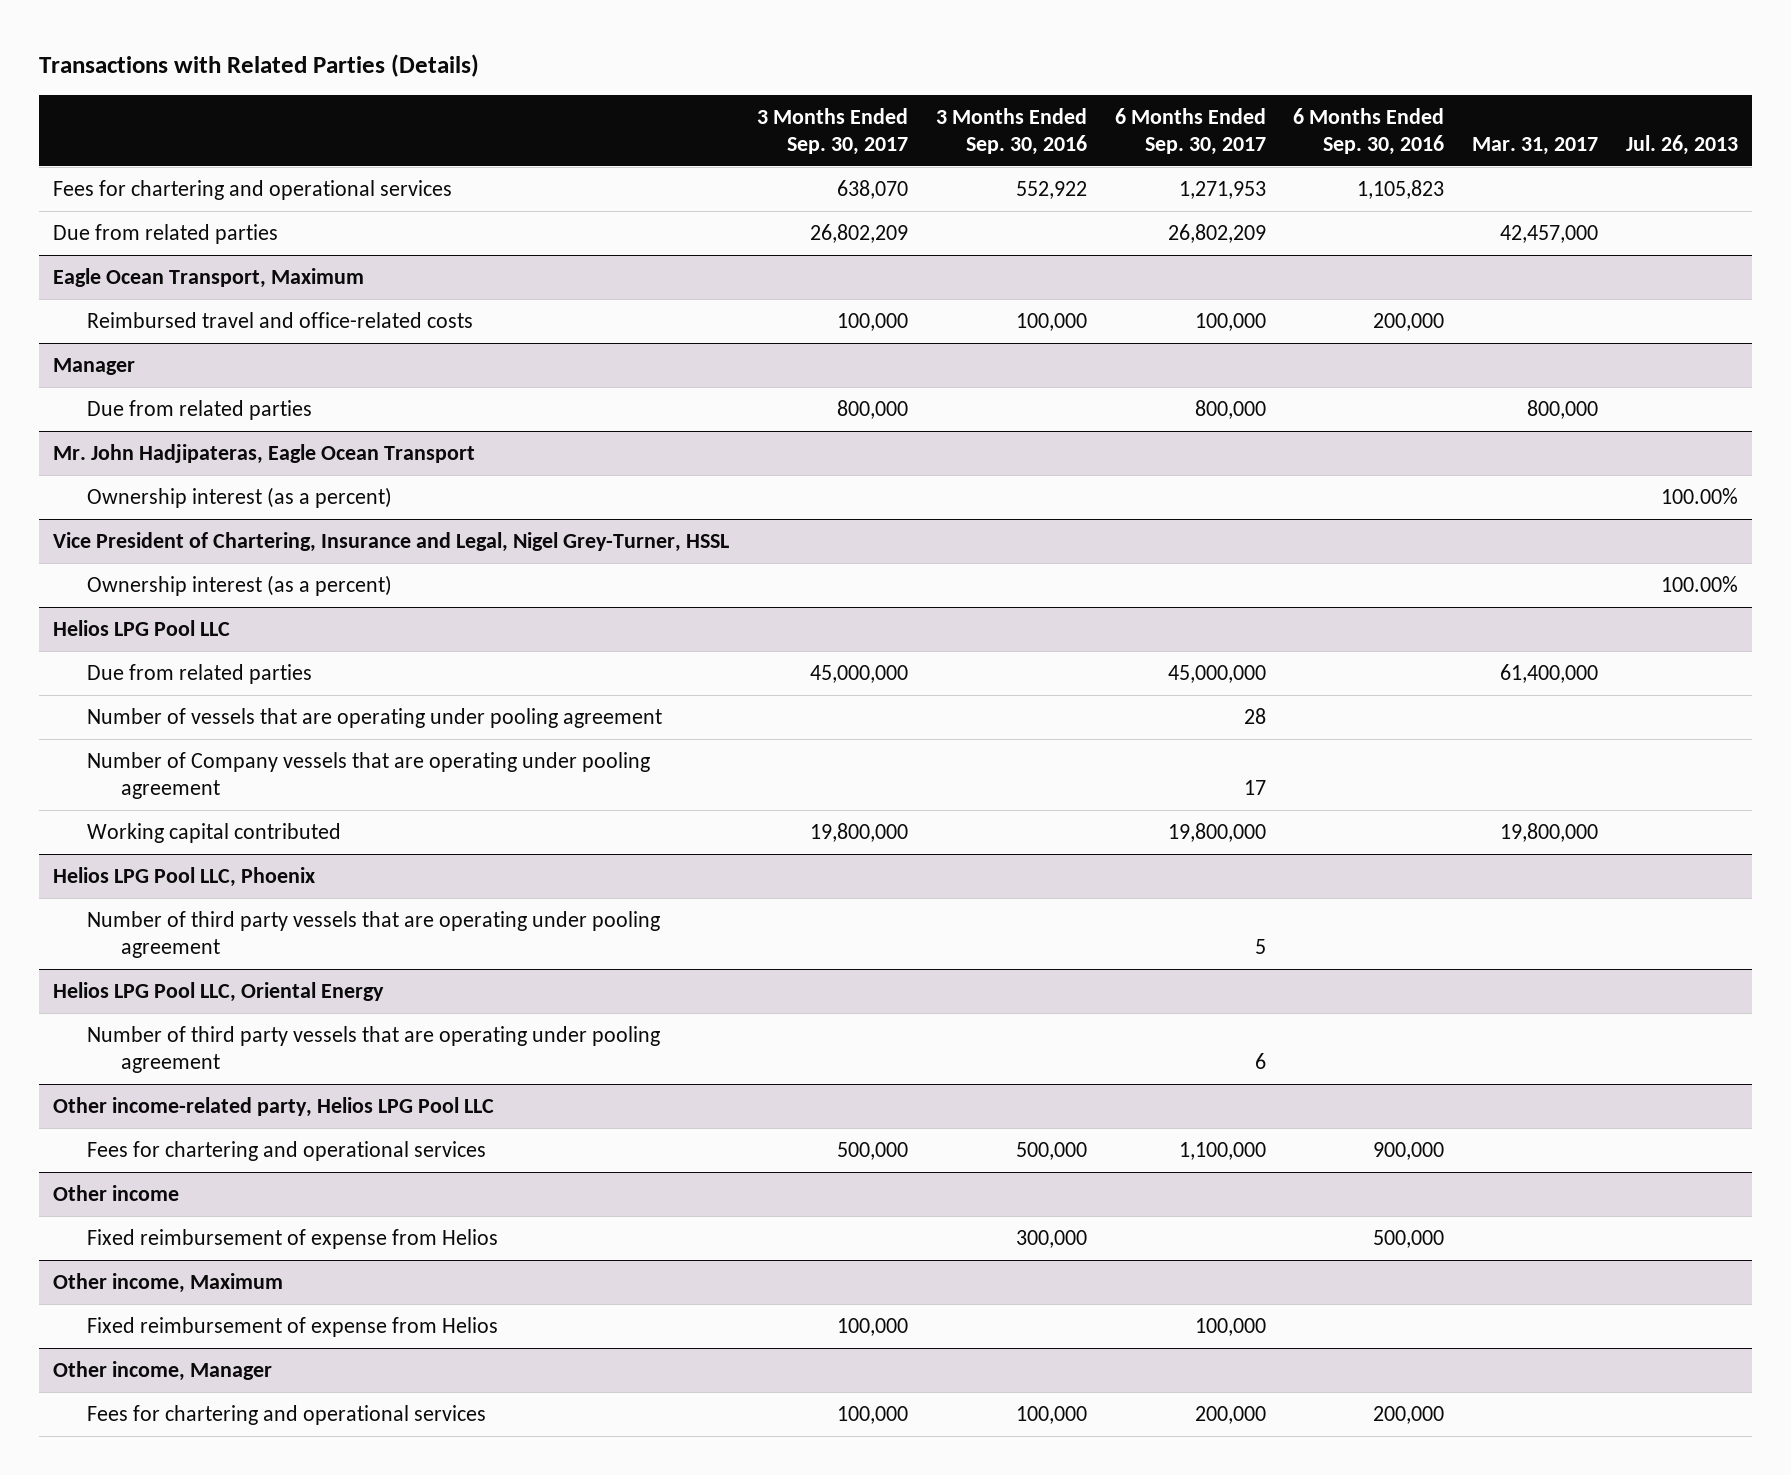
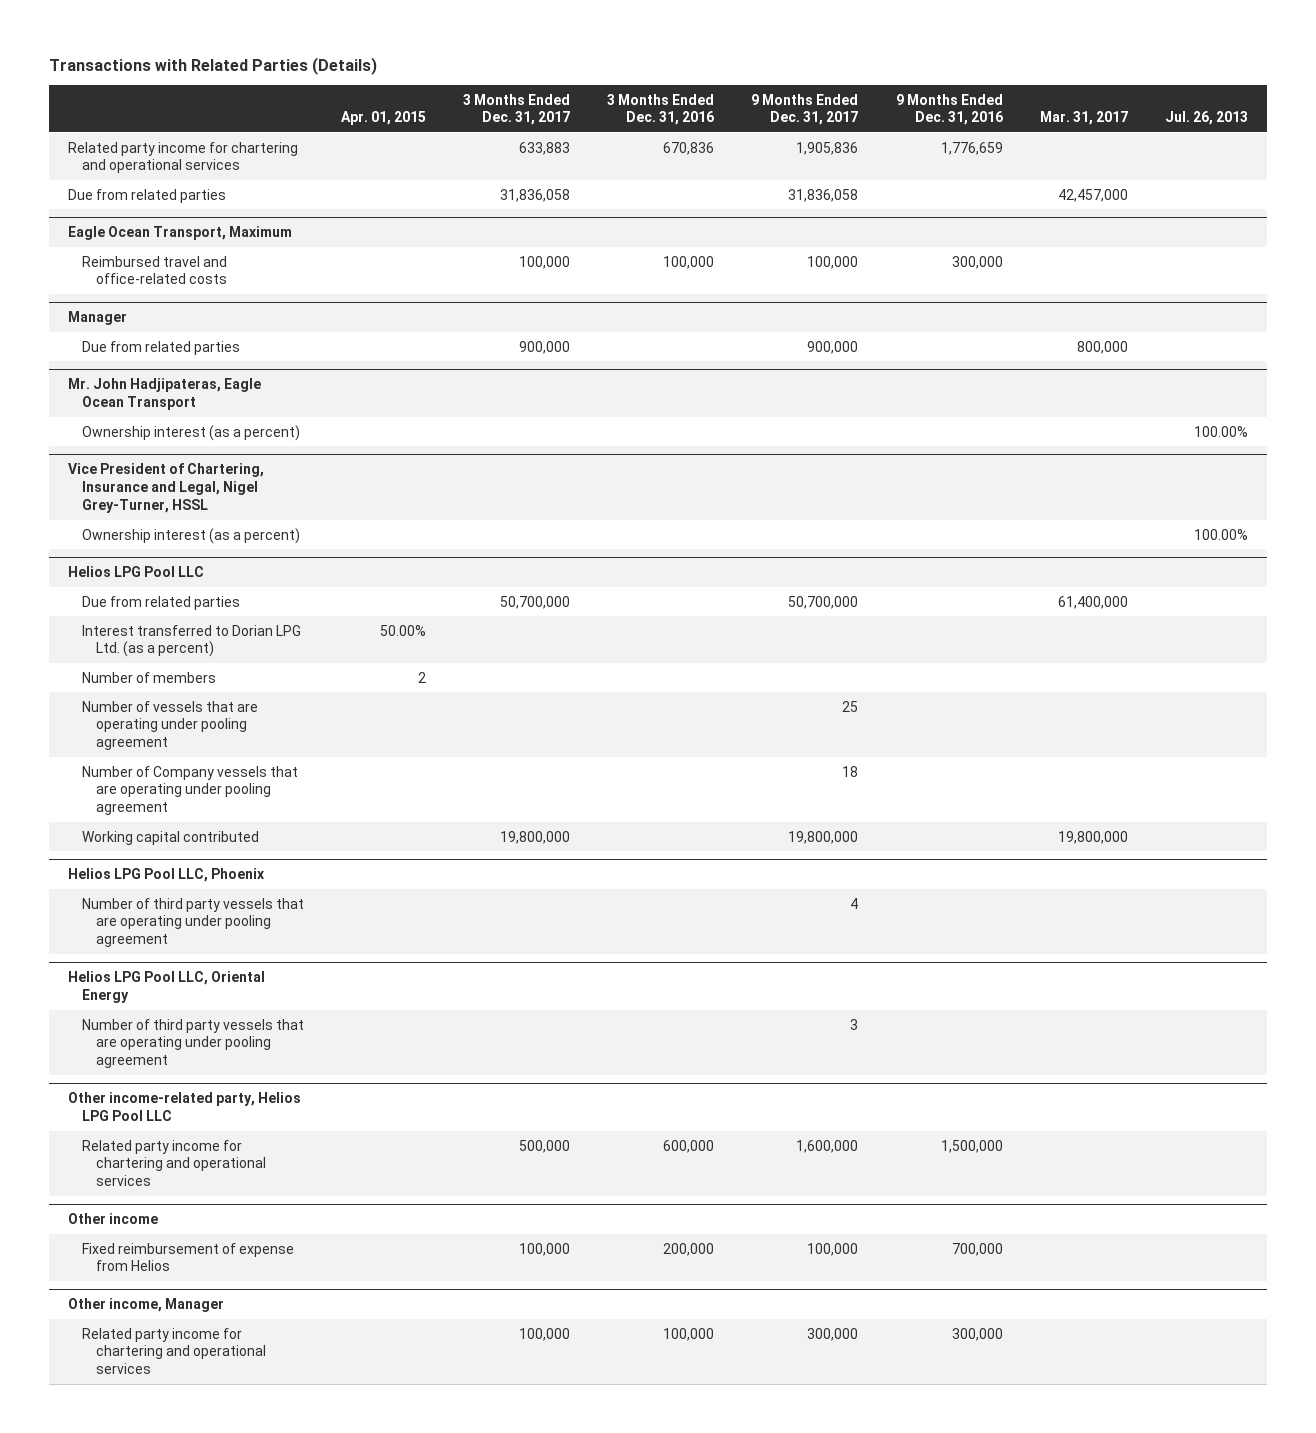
[757,107,909,156] 3 Months Ended Sep. 30, 2017 -> none
[935,107,1087,156] 3 Months Ended Sep. 30, 2016 -> none
[1114,107,1266,156] 6 Months Ended Sep. 30, 2017 -> none
[1293,107,1445,156] 6 Months Ended Sep. 30, 2016 -> none
none -> [340,111,426,126] Apr. 01, 2015
none -> [463,93,571,126] 3 Months Ended Dec. 31, 2017
none -> [607,93,715,126] 3 Months Ended Dec. 31, 2016
none -> [751,93,859,126] 9 Months Ended Dec. 31, 2017
none -> [895,93,1003,126] 9 Months Ended Dec. 31, 2016
[53,179,453,200] Fees for chartering and operational services -> [67,141,298,174] Related party income for chartering and operational services
none -> [81,624,301,658] Interest transferred to Dorian LPG Ltd. (as a percent)
none -> [81,671,216,683] Number of members
[87,1140,487,1161] Fees for chartering and operational services -> [81,1139,266,1187] Related party income for chartering and operational services
[53,1272,284,1293] Other income, Maximum -> none
[87,1316,499,1337] Fixed reimbursement of expense from Helios -> none
[87,1404,487,1425] Fees for chartering and operational services -> [81,1327,266,1375] Related party income for chartering and operational services

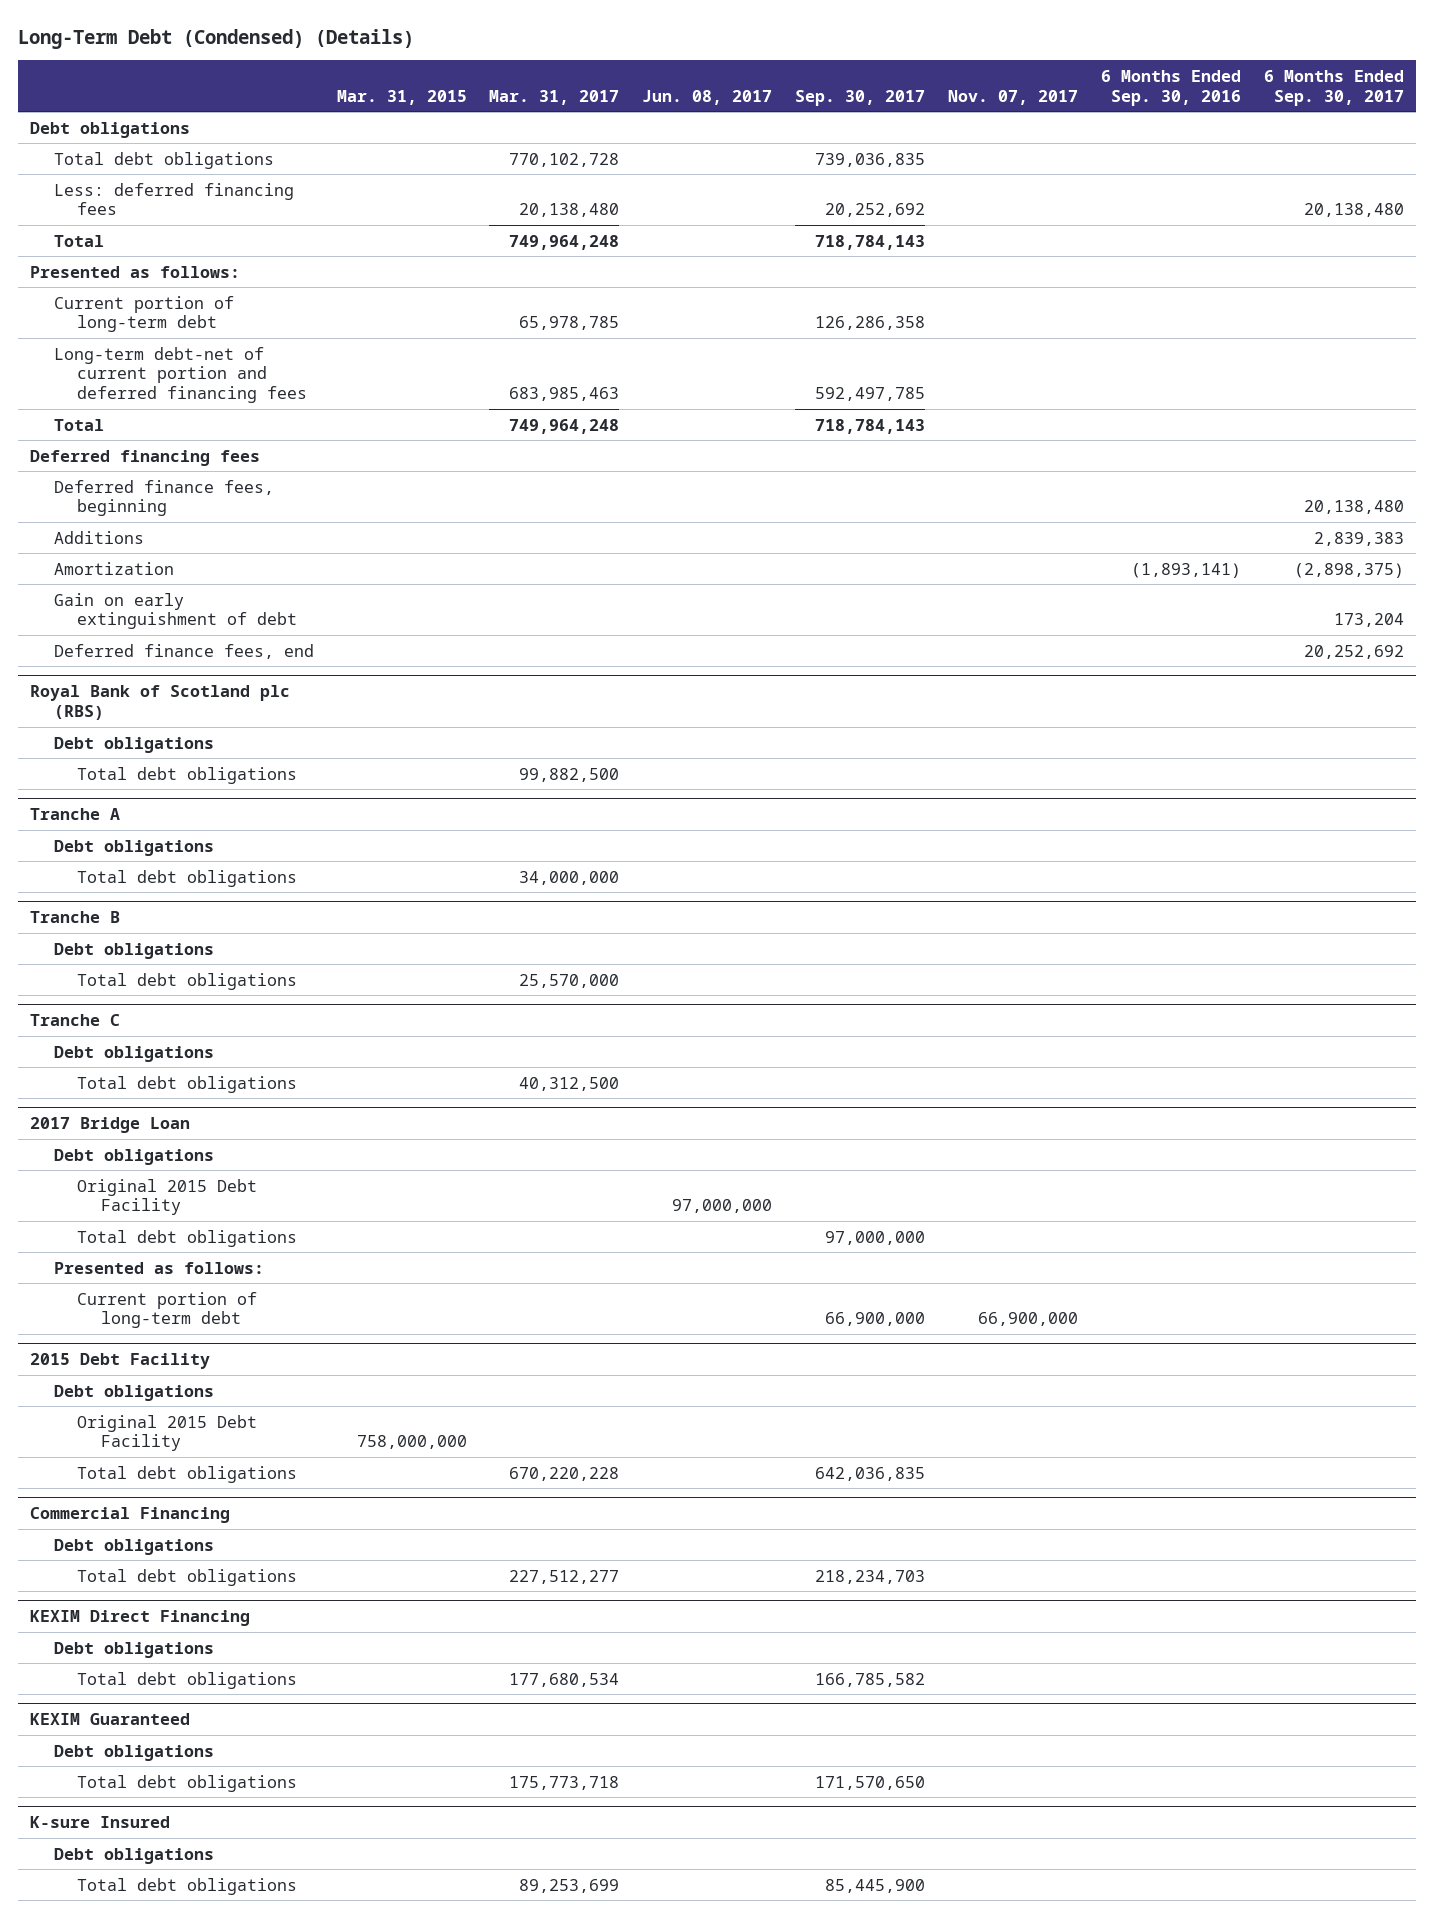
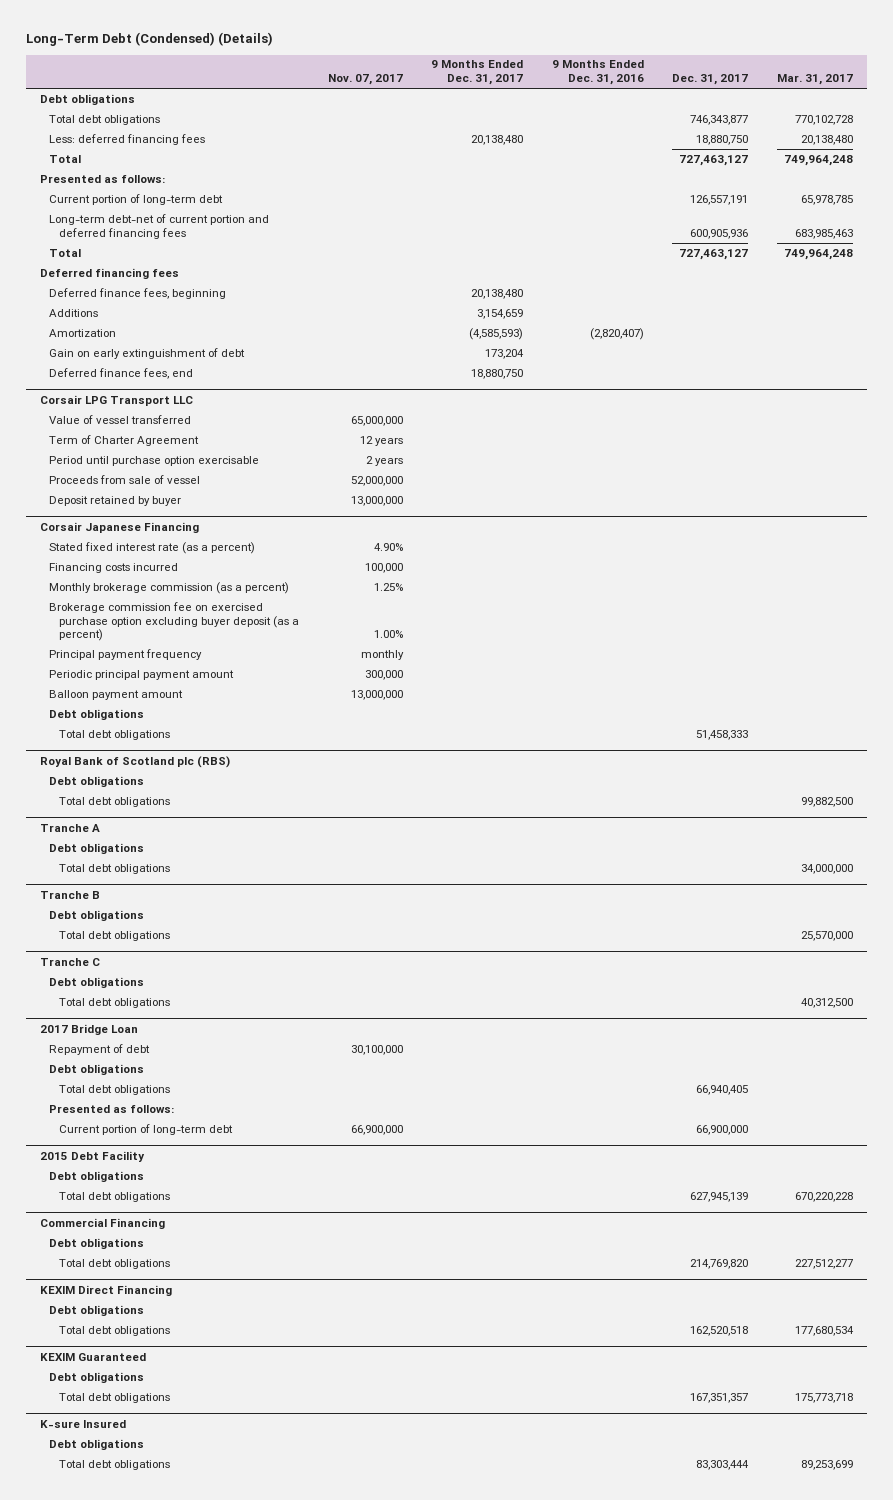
[336,89,467,105] Mar. 31, 2015 -> none
[642,89,773,105] Jun. 08, 2017 -> none
[795,89,926,106] Sep. 30, 2017 -> none
[1101,69,1242,106] 6 Months Ended Sep. 30, 2016 -> none
[1264,69,1405,106] 6 Months Ended Sep. 30, 2017 -> none
none -> [431,60,524,86] 9 Months Ended Dec. 31, 2017
none -> [551,60,644,86] 9 Months Ended Dec. 31, 2016
none -> [672,74,749,86] Dec. 31, 2017
none -> [39,394,193,406] Corsair LPG Transport LLC
none -> [49,414,192,424] Value of vessel transferred
none -> [49,434,200,446] Term of Charter Agreement
none -> [49,455,260,466] Period until purchase option exercisable
none -> [49,474,201,484] Proceeds from sale of vessel
none -> [49,495,182,506] Deposit retained by buyer
none -> [39,521,199,533] Corsair Japanese Financing
none -> [49,541,256,554] Stated fixed interest rate (as a percent)
none -> [49,562,179,573] Financing costs incurred
none -> [49,581,290,594] Monthly brokerage commission (as a percent)
none -> [49,601,300,642] Brokerage commission fee on exercised purchase option excluding buyer deposit (as a percent)
none -> [49,648,203,660] Principal payment frequency
none -> [49,669,235,680] Periodic principal payment amount
none -> [49,689,184,700] Balloon payment amount
none -> [49,708,145,720] Debt obligations
none -> [59,729,171,740] Total debt obligations
none -> [49,1043,151,1055] Repayment of debt
[77,1178,258,1216] Original 2015 Debt Facility -> none
[77,1414,258,1452] Original 2015 Debt Facility -> none

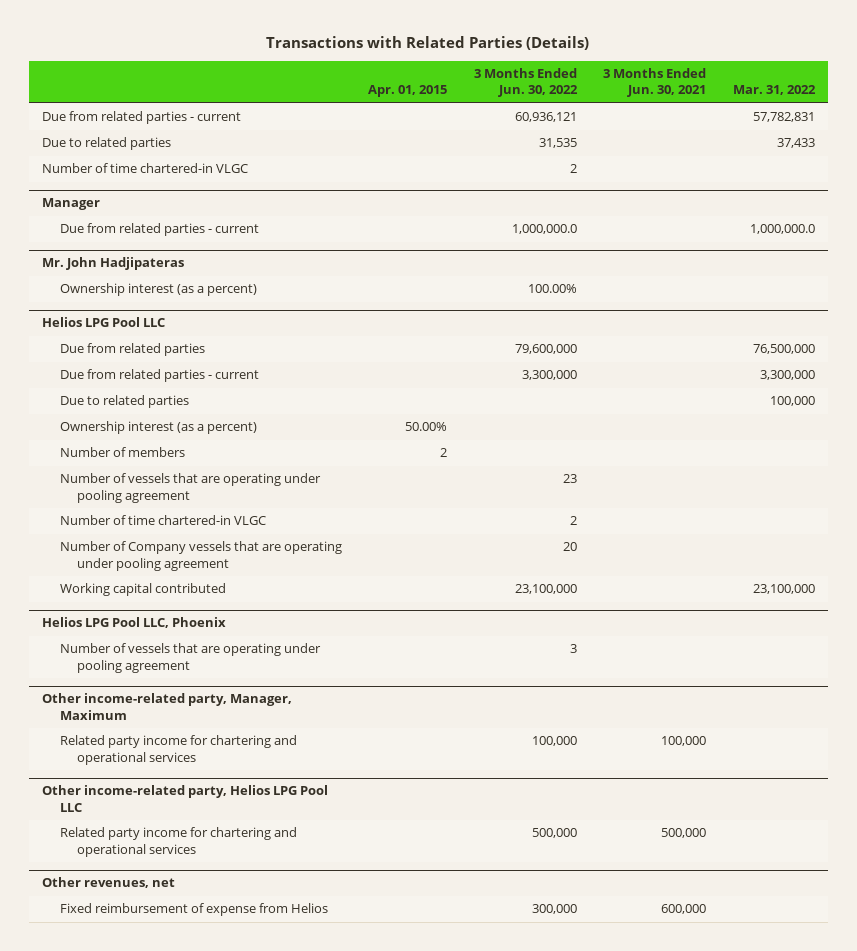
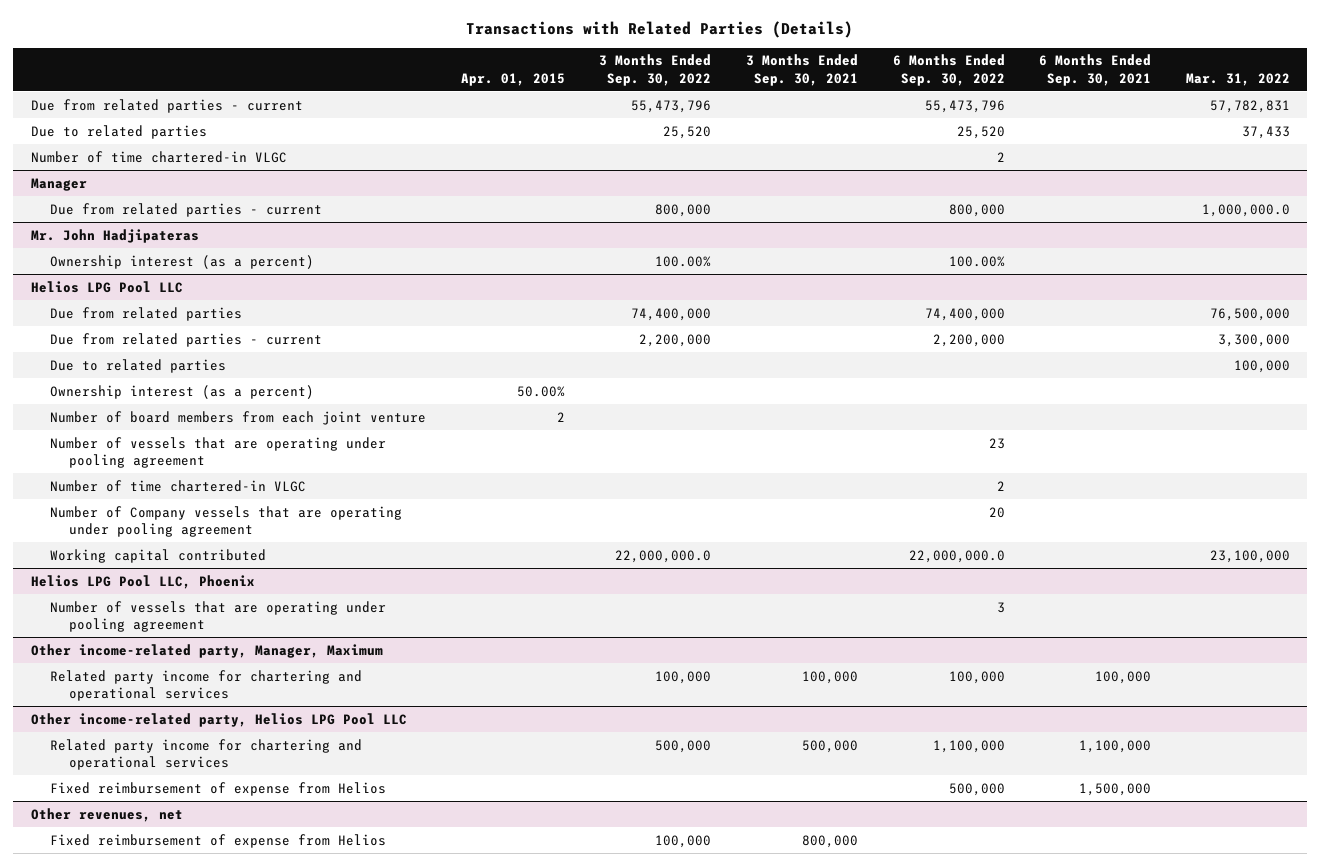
[473,68,578,98] 3 Months Ended Jun. 30, 2022 -> none
[603,68,707,98] 3 Months Ended Jun. 30, 2021 -> none
none -> [599,54,712,86] 3 Months Ended Sep. 30, 2022
none -> [746,54,859,86] 3 Months Ended Sep. 30, 2021
none -> [892,54,1005,86] 6 Months Ended Sep. 30, 2022
none -> [1039,54,1152,86] 6 Months Ended Sep. 30, 2021
[59,447,185,458] Number of members -> [50,410,427,425] Number of board members from each joint venture
none -> [50,781,387,796] Fixed reimbursement of expense from Helios

